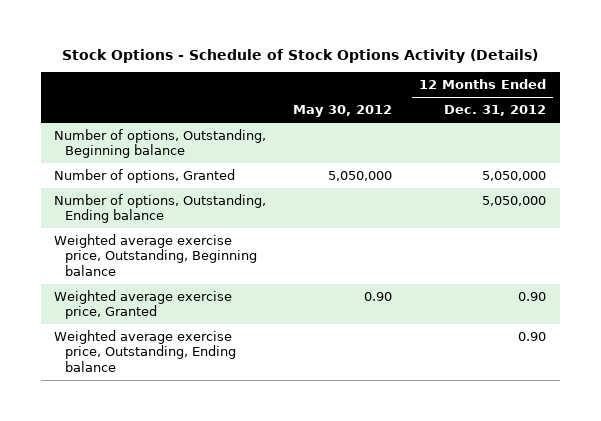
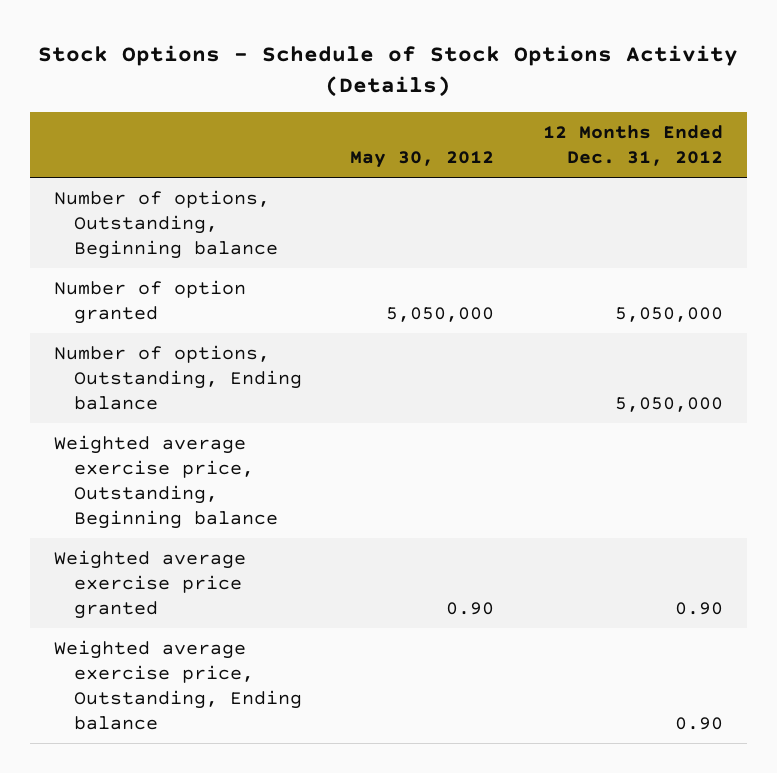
[54,168,236,183] Number of options, Granted -> [53,280,246,324] Number of option granted
[54,289,233,320] Weighted average exercise price, Granted -> [53,550,246,619] Weighted average exercise price granted

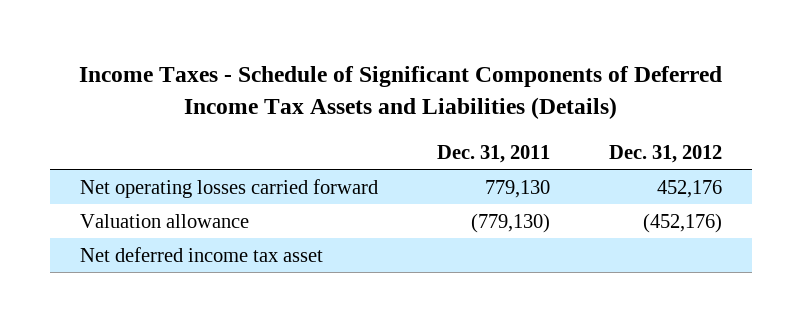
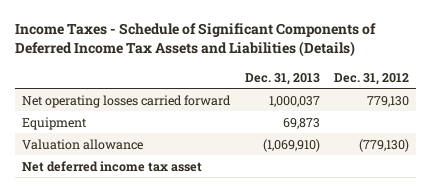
[437,144,551,163] Dec. 31, 2011 -> none
none -> [244,72,320,85] Dec. 31, 2013
[657,179,723,198] 452,176 -> [367,95,410,107] 779,130
none -> [22,116,88,130] Equipment
[643,212,723,233] (452,176) -> [359,138,410,152] (779,130)

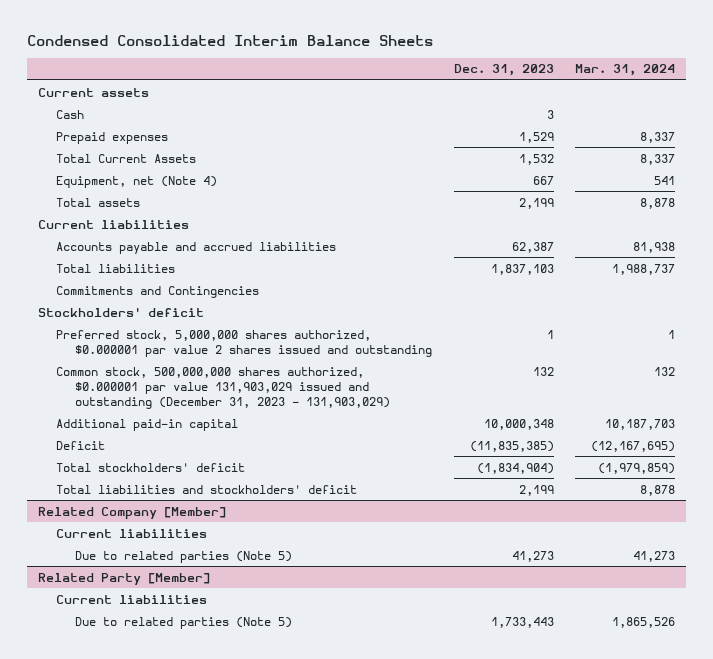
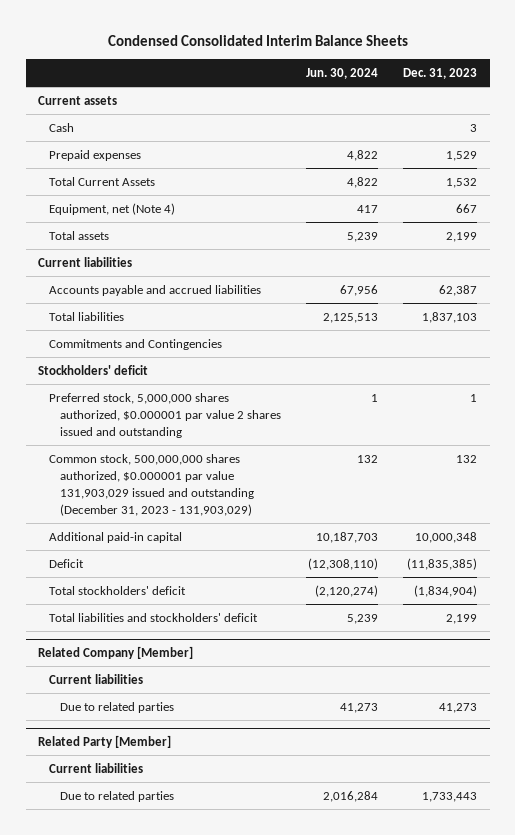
[575,64,676,77] Mar. 31, 2024 -> none
none -> [305,68,378,80] Jun. 30, 2024
[74,550,292,563] Due to related parties (Note 5) -> [59,701,174,713] Due to related parties
[74,616,292,629] Due to related parties (Note 5) -> [59,790,174,802] Due to related parties

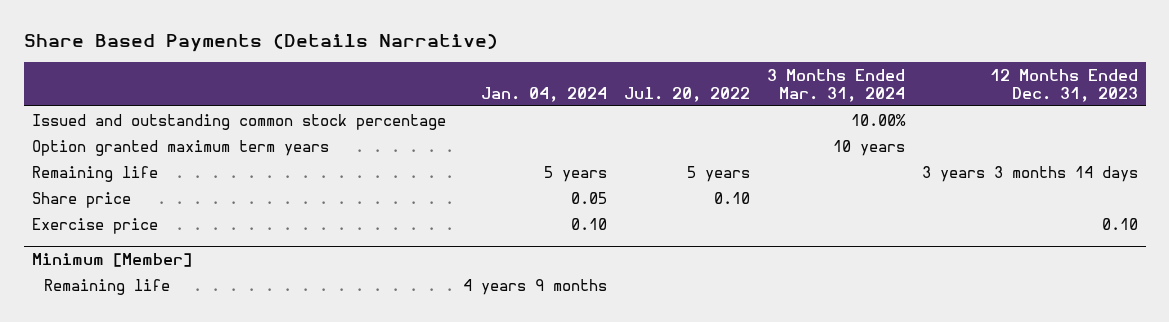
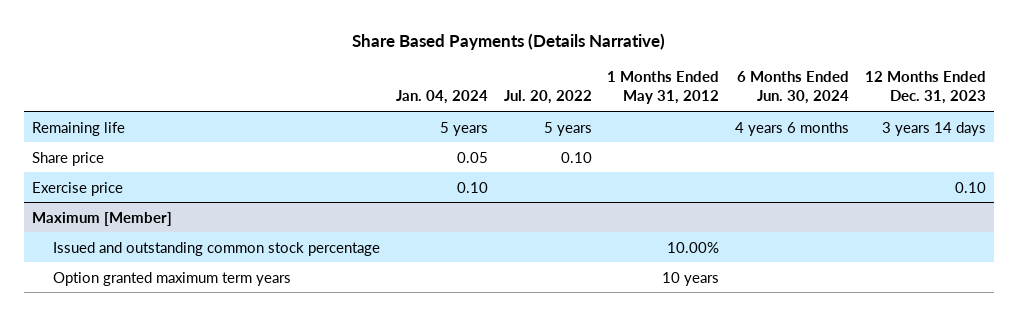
[766,68,905,102] 3 Months Ended Mar. 31, 2024 -> none
none -> [607,71,720,105] 1 Months Ended May 31, 2012
none -> [737,71,850,105] 6 Months Ended Jun. 30, 2024
[31,113,446,130] Issued and outstanding common stock percentage -> none
[31,139,329,156] Option granted maximum term years -> none
[921,165,1138,182] 3 years 3 months 14 days -> [882,121,987,136] 3 years 14 days
[31,252,192,267] Minimum [Member] -> none
[44,278,171,295] Remaining life -> none
none -> [32,211,173,226] Maximum [Member]
none -> [52,241,380,256] Issued and outstanding common stock percentage
none -> [52,271,291,286] Option granted maximum term years

